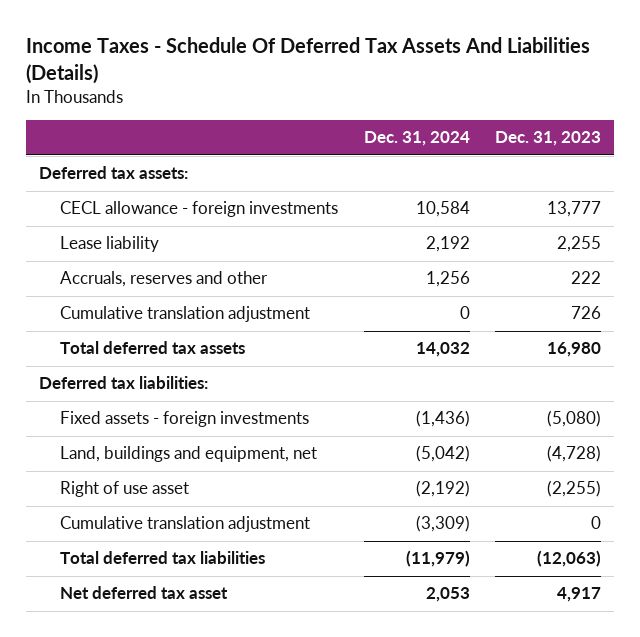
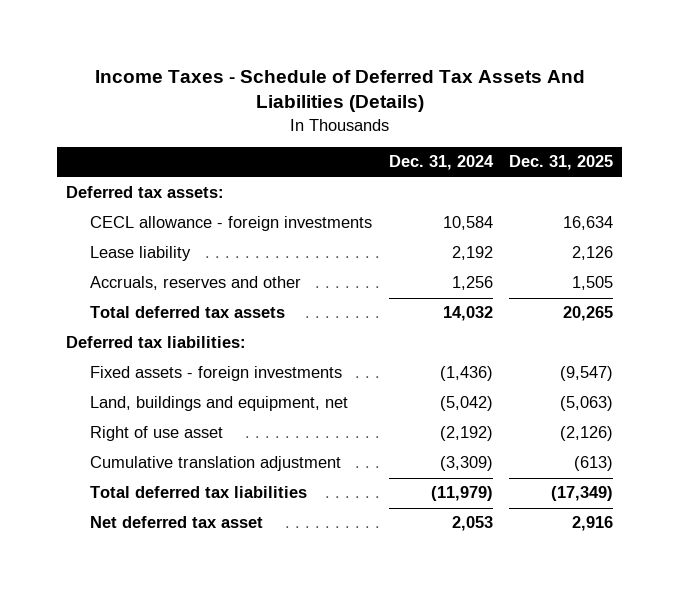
[26,36,591,84] Income Taxes - Schedule Of Deferred Tax Assets And Liabilities (Details) -> [94,69,585,113] Income Taxes - Schedule of Deferred Tax Assets And Liabilities (Details)
[495,131,602,147] Dec. 31, 2023 -> none
none -> [509,155,614,171] Dec. 31, 2025
[60,306,311,323] Cumulative translation adjustment -> none

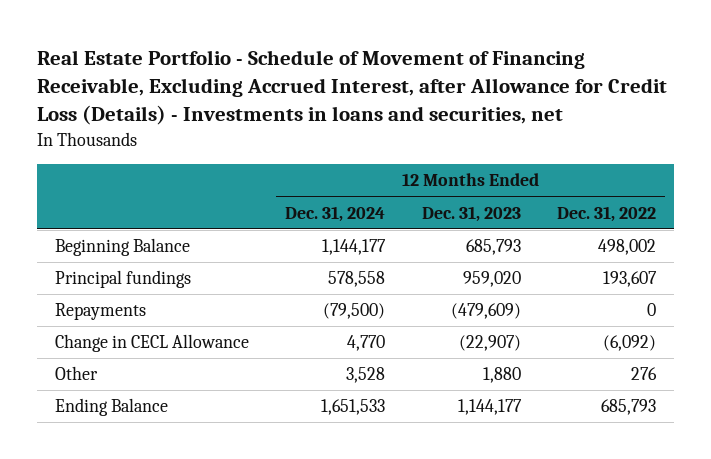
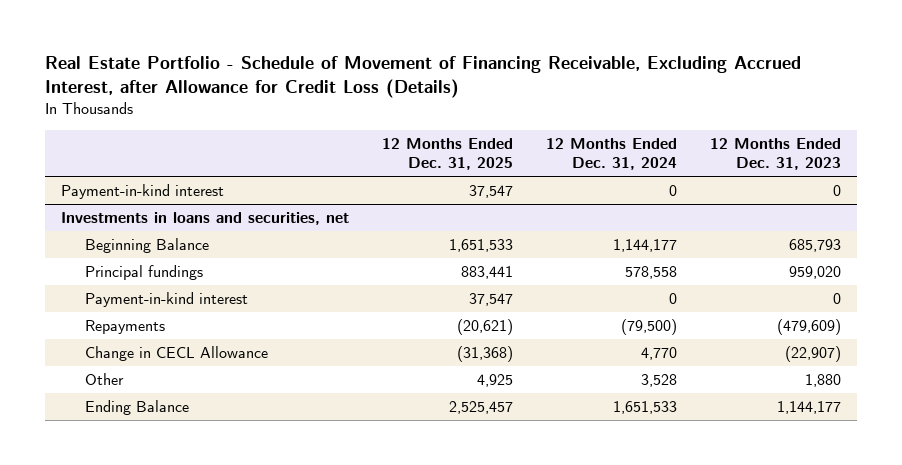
[36,49,667,126] Real Estate Portfolio - Schedule of Movement of Financing Receivable, Excluding Accrued Interest, after Allowance for Credit Loss (Details) - Investments in loans and securities, net -> [44,56,801,99] Real Estate Portfolio - Schedule of Movement of Financing Receivable, Excluding Accrued Interest, after Allowance for Credit Loss (Details)
[556,205,656,222] Dec. 31, 2022 -> none
none -> [381,138,513,171] 12 Months Ended Dec. 31, 2025
none -> [61,184,225,200] Payment-in-kind interest
none -> [61,212,350,226] Investments in loans and securities, net
none -> [85,292,249,308] Payment-in-kind interest

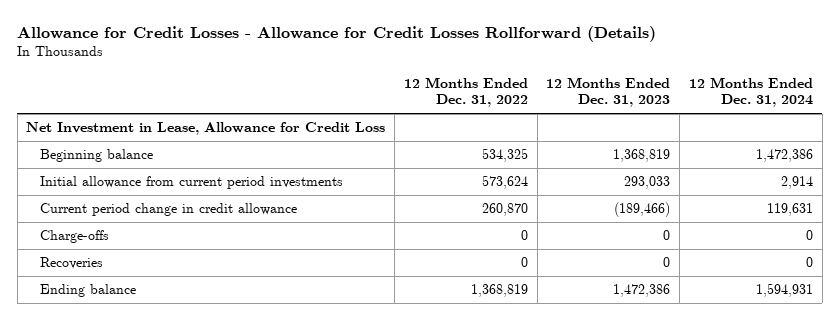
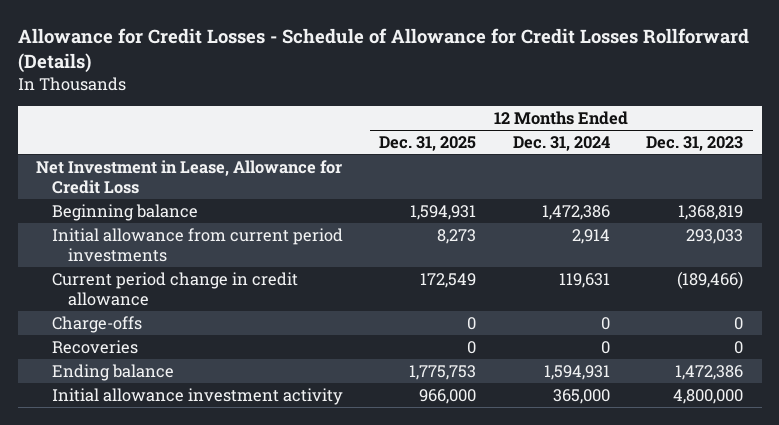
[17,25,657,42] Allowance for Credit Losses - Allowance for Credit Losses Rollforward (Details) -> [17,27,749,74] Allowance for Credit Losses - Schedule of Allowance for Credit Losses Rollforward (Details)
[403,76,528,108] 12 Months Ended Dec. 31, 2022 -> none
none -> [379,135,477,151] Dec. 31, 2025
none -> [51,387,343,405] Initial allowance investment activity

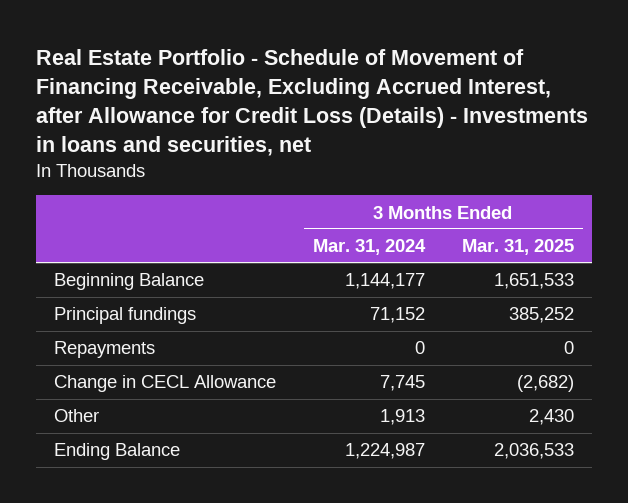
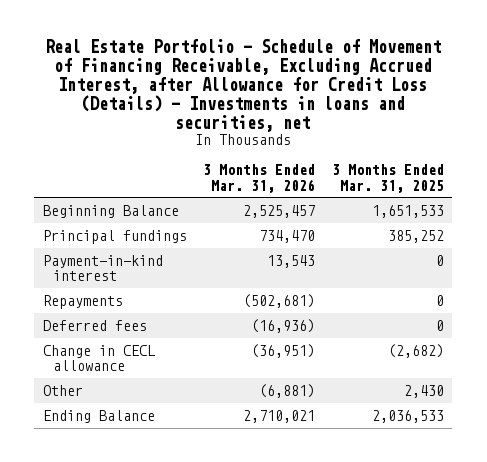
[312,239,426,256] Mar. 31, 2024 -> none
none -> [203,164,316,193] 3 Months Ended Mar. 31, 2026
none -> [42,254,163,282] Payment-in-kind interest
none -> [42,319,147,331] Deferred fees
[54,375,277,393] Change in CECL Allowance -> [42,344,155,372] Change in CECL allowance

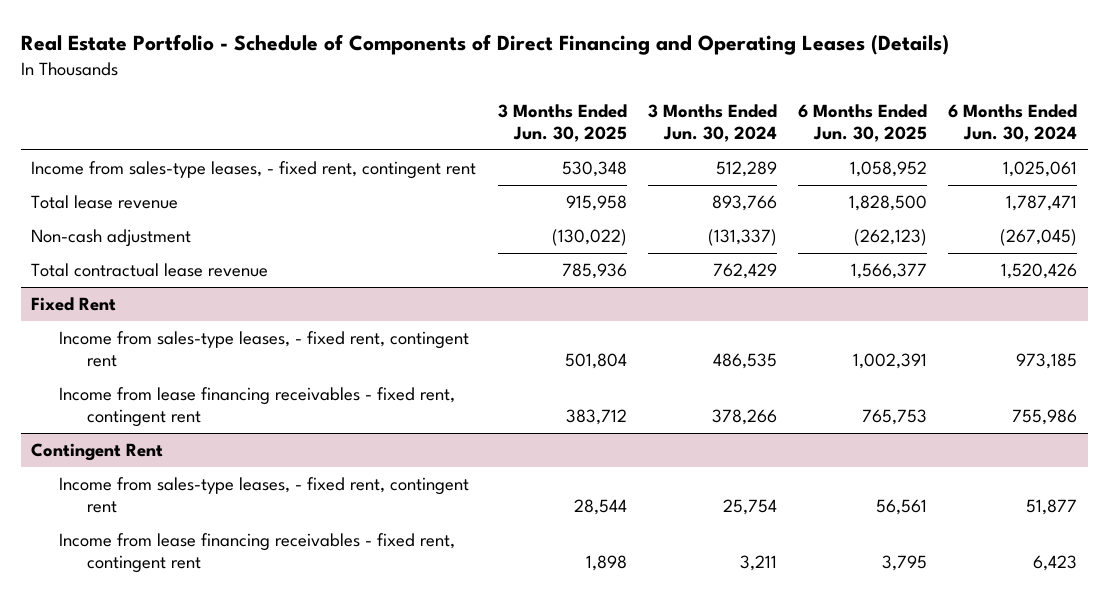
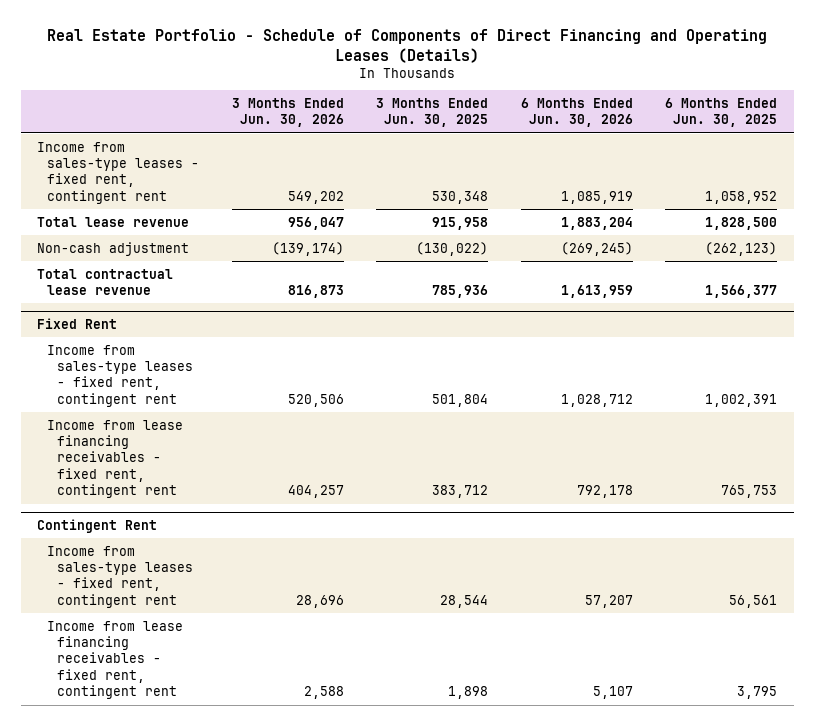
[647,103,777,142] 3 Months Ended Jun. 30, 2024 -> none
[948,103,1078,142] 6 Months Ended Jun. 30, 2024 -> none
none -> [231,97,344,128] 3 Months Ended Jun. 30, 2026
none -> [520,97,633,128] 6 Months Ended Jun. 30, 2026
[31,161,477,180] Income from sales-type leases, - fixed rent, contingent rent -> [37,141,200,204] Income from sales-type leases - fixed rent, contingent rent
[59,331,470,368] Income from sales-type leases, - fixed rent, contingent rent -> [47,344,193,407] Income from sales-type leases - fixed rent, contingent rent
[59,477,470,514] Income from sales-type leases, - fixed rent, contingent rent -> [47,545,193,608] Income from sales-type leases - fixed rent, contingent rent

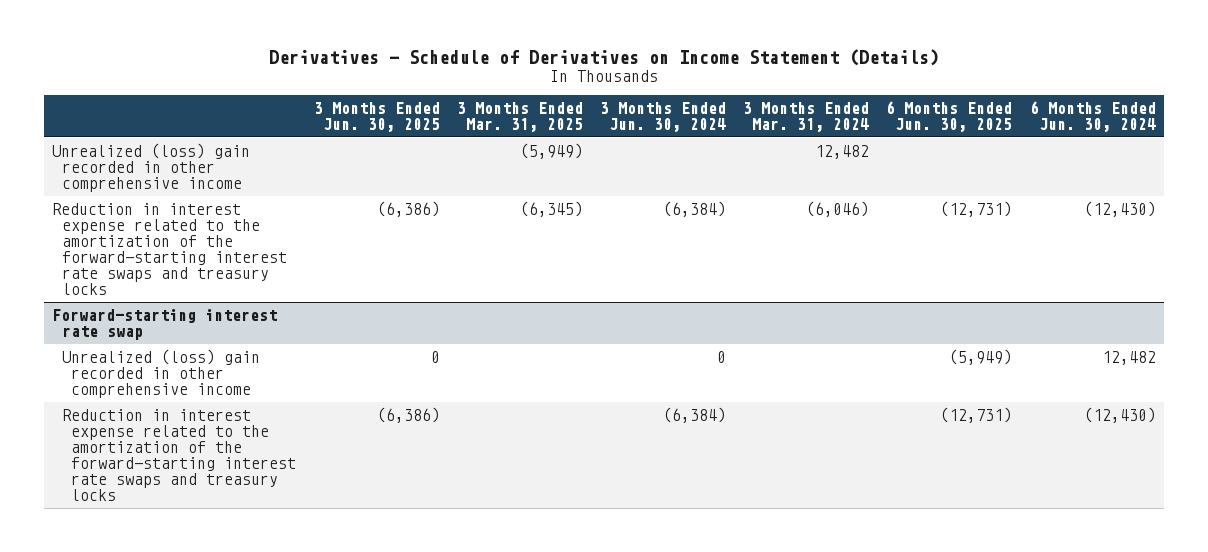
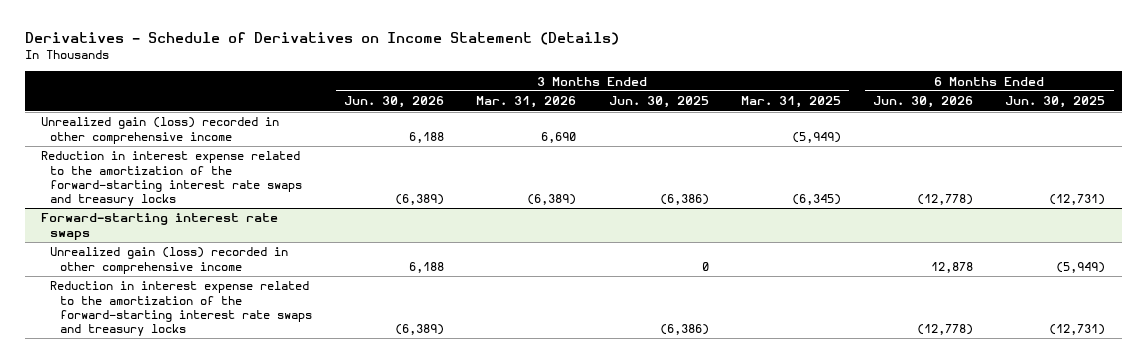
[600,102,727,133] 3 Months Ended Jun. 30, 2024 -> none
[743,102,870,133] 3 Months Ended Mar. 31, 2024 -> none
[1029,101,1156,133] 6 Months Ended Jun. 30, 2024 -> none
none -> [343,96,444,109] Jun. 30, 2026
none -> [476,96,577,109] Mar. 31, 2026
none -> [873,96,974,109] Jun. 30, 2026
[52,143,251,192] Unrealized (loss) gain recorded in other comprehensive income -> [40,117,279,144] Unrealized gain (loss) recorded in other comprehensive income
[52,309,278,340] Forward-starting interest rate swap -> [40,213,278,240] Forward-starting interest rate swaps
[61,349,260,398] Unrealized (loss) gain recorded in other comprehensive income -> [50,247,289,274] Unrealized gain (loss) recorded in other comprehensive income

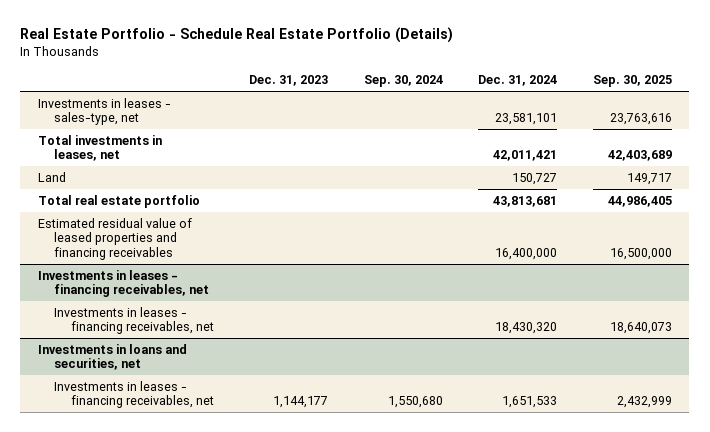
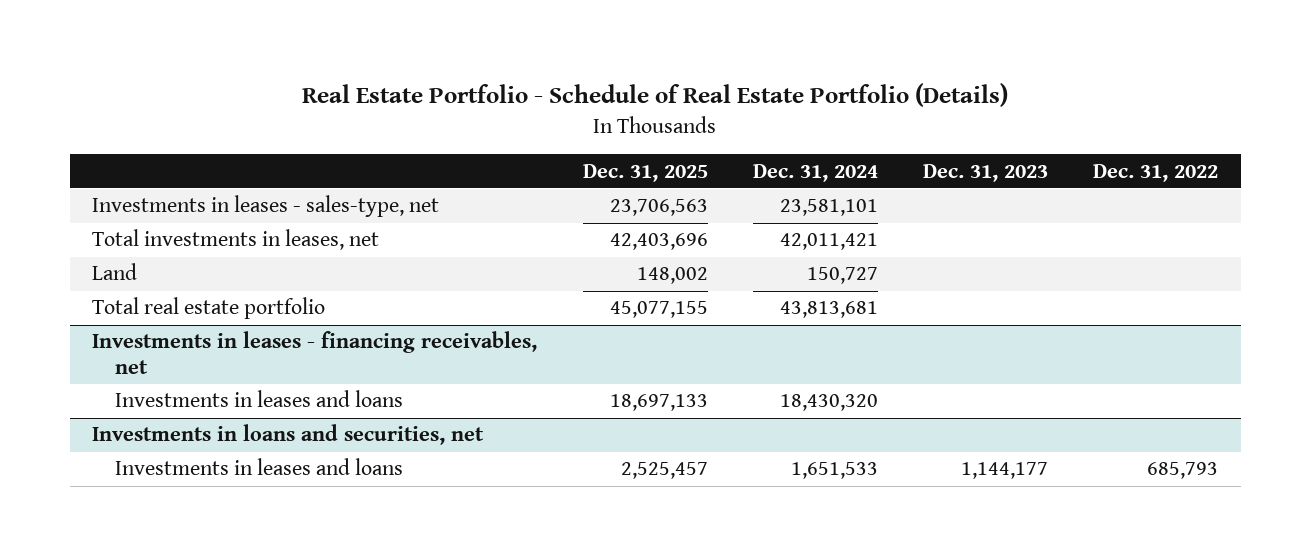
[20,27,454,44] Real Estate Portfolio - Schedule Real Estate Portfolio (Details) -> [302,83,1009,108] Real Estate Portfolio - Schedule of Real Estate Portfolio (Details)
[363,75,443,88] Sep. 30, 2024 -> none
[592,75,672,88] Sep. 30, 2025 -> none
none -> [582,163,708,182] Dec. 31, 2025
none -> [1093,163,1219,182] Dec. 31, 2022
[37,217,192,261] Estimated residual value of leased properties and financing receivables -> none
[54,306,214,335] Investments in leases - financing receivables, net -> [114,390,403,408] Investments in leases and loans
[54,380,214,409] Investments in leases - financing receivables, net -> [114,458,403,476] Investments in leases and loans

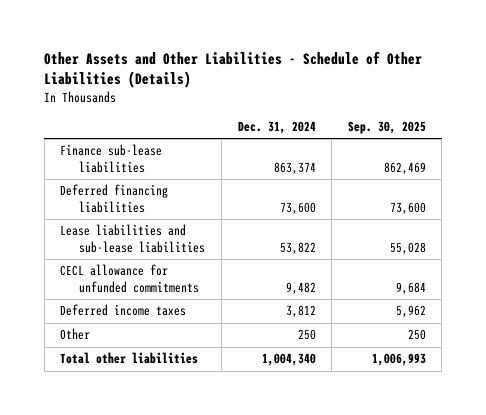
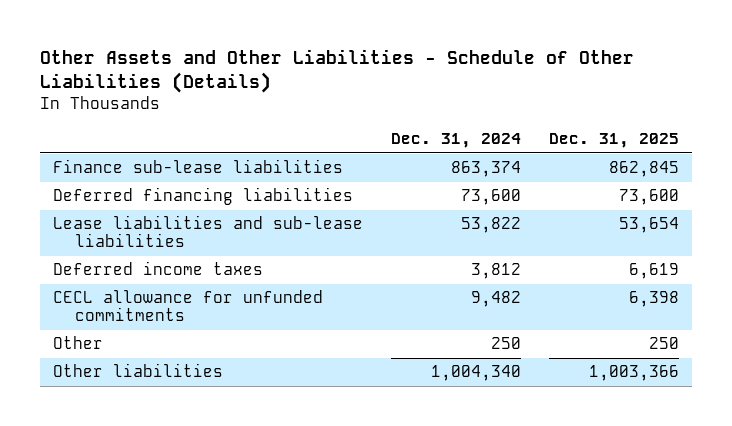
[347,120,426,134] Sep. 30, 2025 -> none
none -> [548,132,679,148] Dec. 31, 2025
[60,264,200,293] CECL allowance for unfunded commitments -> [53,290,324,322] CECL allowance for unfunded commitments
[60,352,199,365] Total other liabilities -> [53,363,224,378] Other liabilities

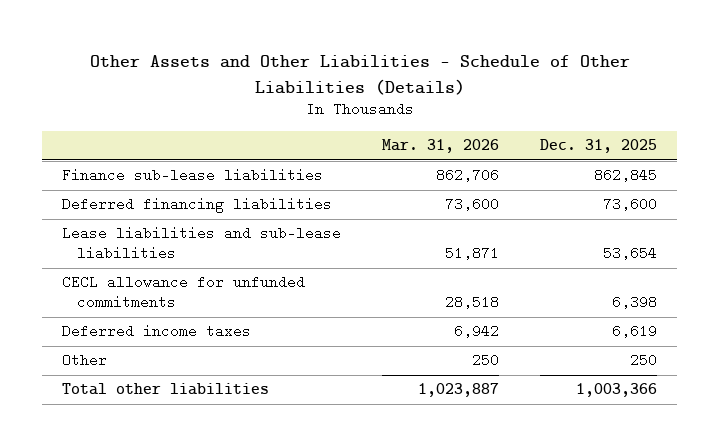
[391,132,522,148] Dec. 31, 2024 -> none
none -> [382,139,500,154] Mar. 31, 2026
[53,261,264,276] Deferred income taxes -> [62,324,252,339] Deferred income taxes
[53,363,224,378] Other liabilities -> [62,383,270,396] Total other liabilities

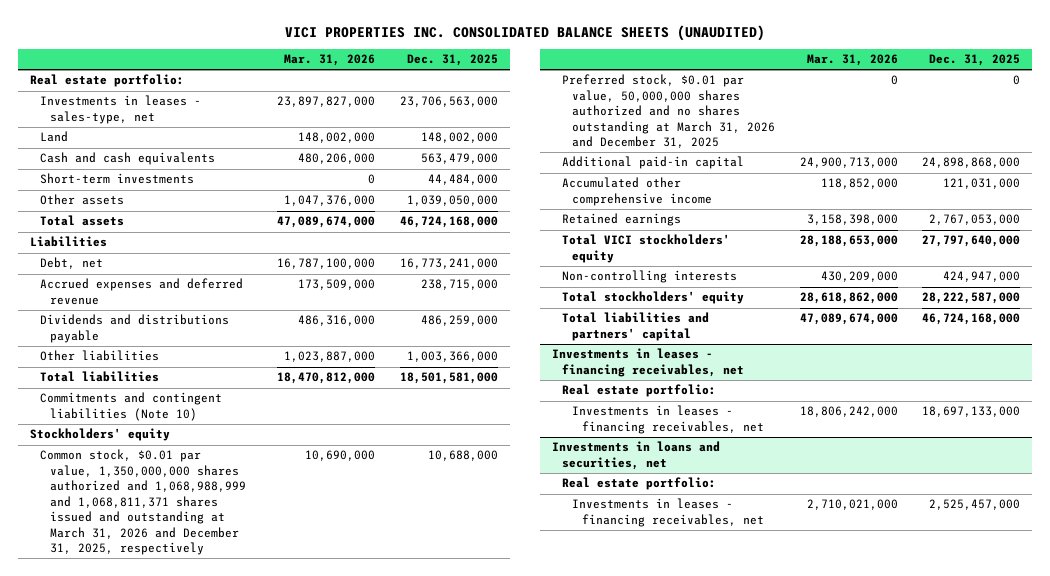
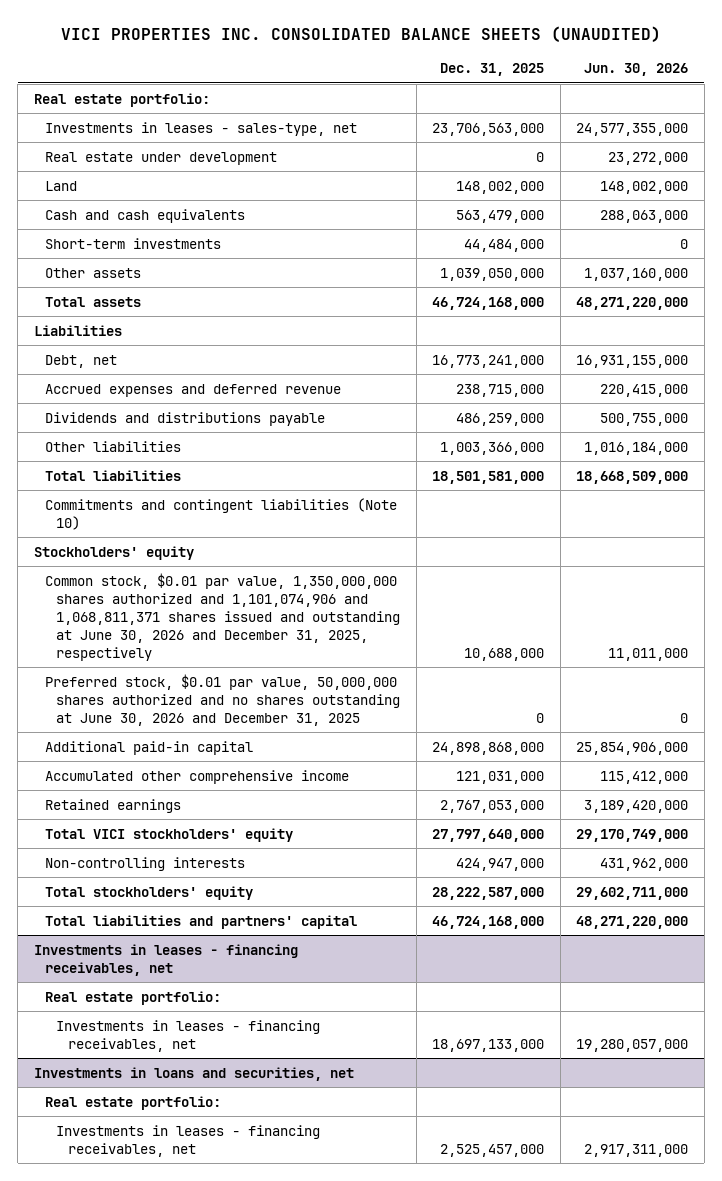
[284,54,376,67] Mar. 31, 2026 -> none
none -> [584,63,689,77] Jun. 30, 2026
none -> [44,151,277,165] Real estate under development
[39,449,246,556] Common stock, $0.01 par value, 1,350,000,000 shares authorized and 1,068,988,999 and 1,068,811,371 shares issued and outstanding at March 31, 2026 and December 31, 2025, respectively -> [44,572,401,661] Common stock, $0.01 par value, 1,350,000,000 shares authorized and 1,101,074,906 and 1,068,811,371 shares issued and outstanding at June 30, 2026 and December 31, 2025, respectively
[562,74,776,149] Preferred stock, $0.01 par value, 50,000,000 shares authorized and no shares outstanding at March 31, 2026 and December 31, 2025 -> [44,673,401,726] Preferred stock, $0.01 par value, 50,000,000 shares authorized and no shares outstanding at June 30, 2026 and December 31, 2025

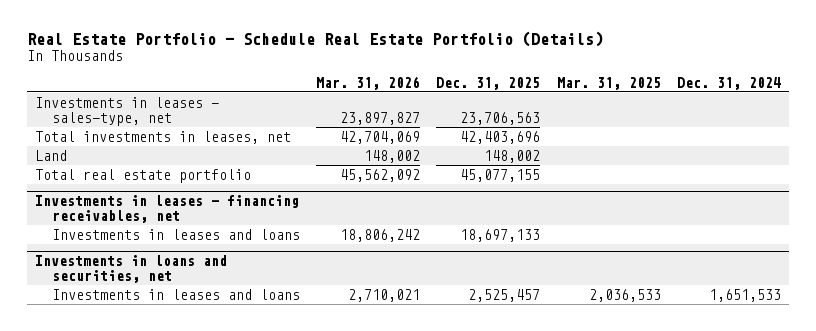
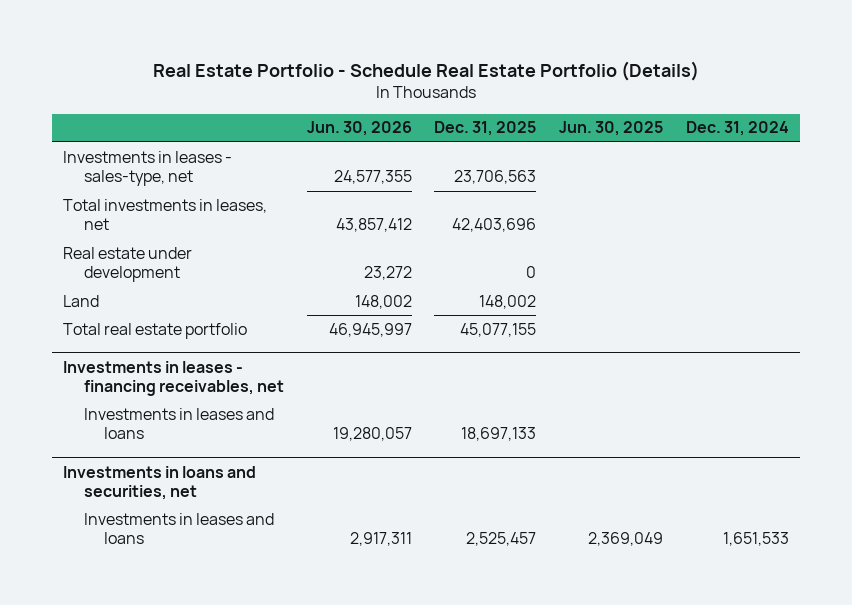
[316,75,421,90] Mar. 31, 2026 -> none
[556,76,661,90] Mar. 31, 2025 -> none
none -> [306,121,412,137] Jun. 30, 2026
none -> [559,121,664,137] Jun. 30, 2025
none -> [63,246,193,283] Real estate under development

